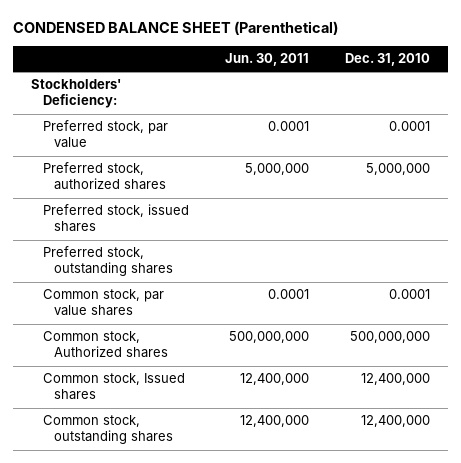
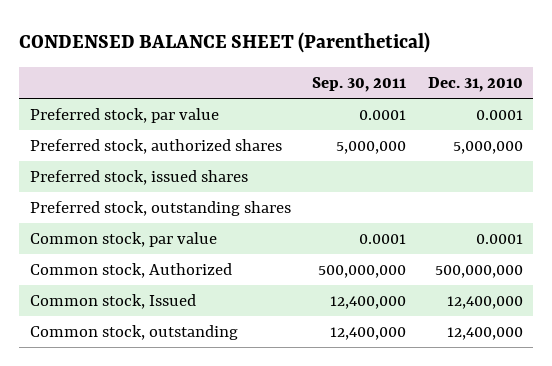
[224,53,309,67] Jun. 30, 2011 -> none
none -> [312,77,407,93] Sep. 30, 2011
[31,79,122,109] Stockholders' Deficiency: -> none
[42,289,164,317] Common stock, par value shares -> [29,231,217,247] Common stock, par value
[42,331,168,359] Common stock, Authorized shares -> [29,262,232,278] Common stock, Authorized
[42,373,185,401] Common stock, Issued shares -> [29,293,196,309] Common stock, Issued
[42,415,173,445] Common stock, outstanding shares -> [29,324,238,340] Common stock, outstanding

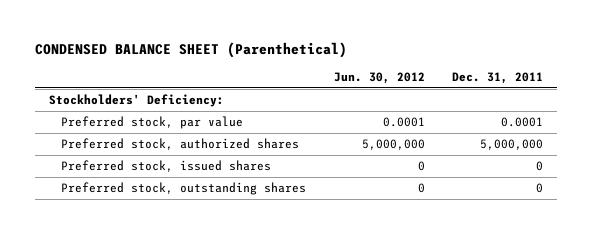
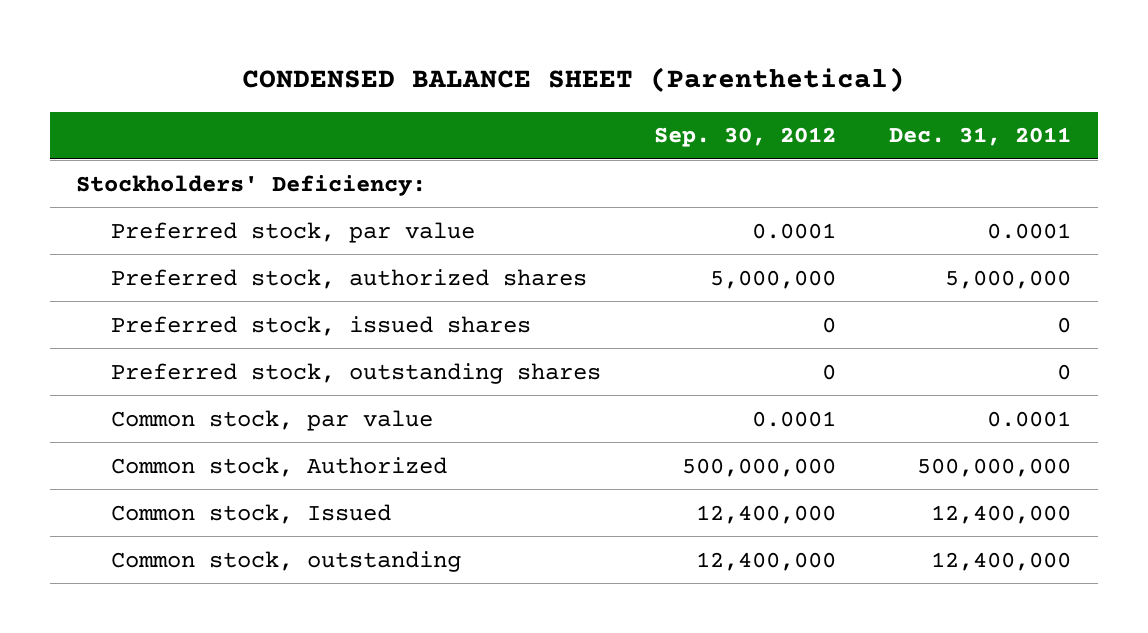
[333,72,425,85] Jun. 30, 2012 -> none
none -> [654,127,837,148] Sep. 30, 2012
none -> [111,409,434,431] Common stock, par value
none -> [111,456,448,477] Common stock, Authorized
none -> [111,503,392,524] Common stock, Issued
none -> [111,550,462,572] Common stock, outstanding

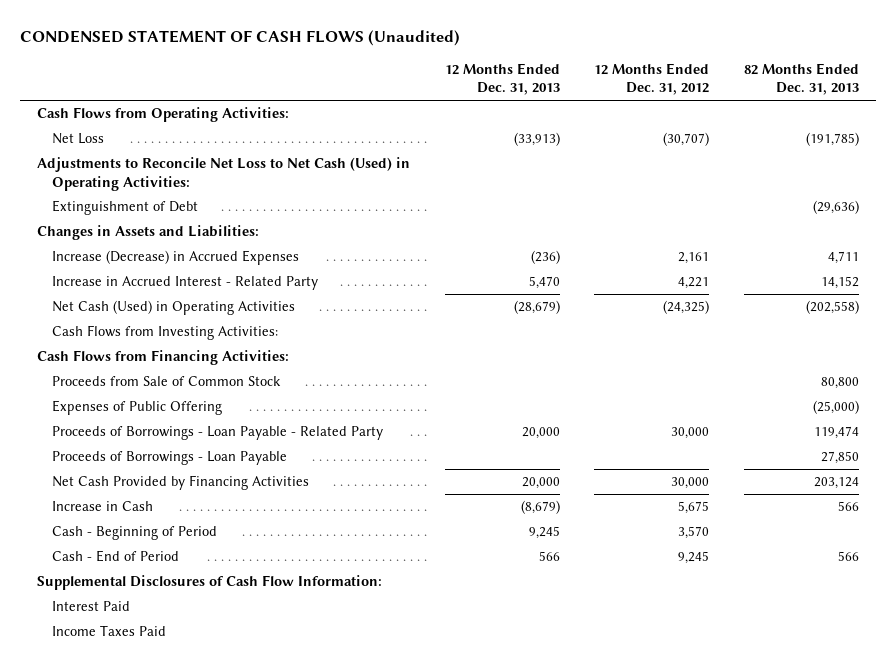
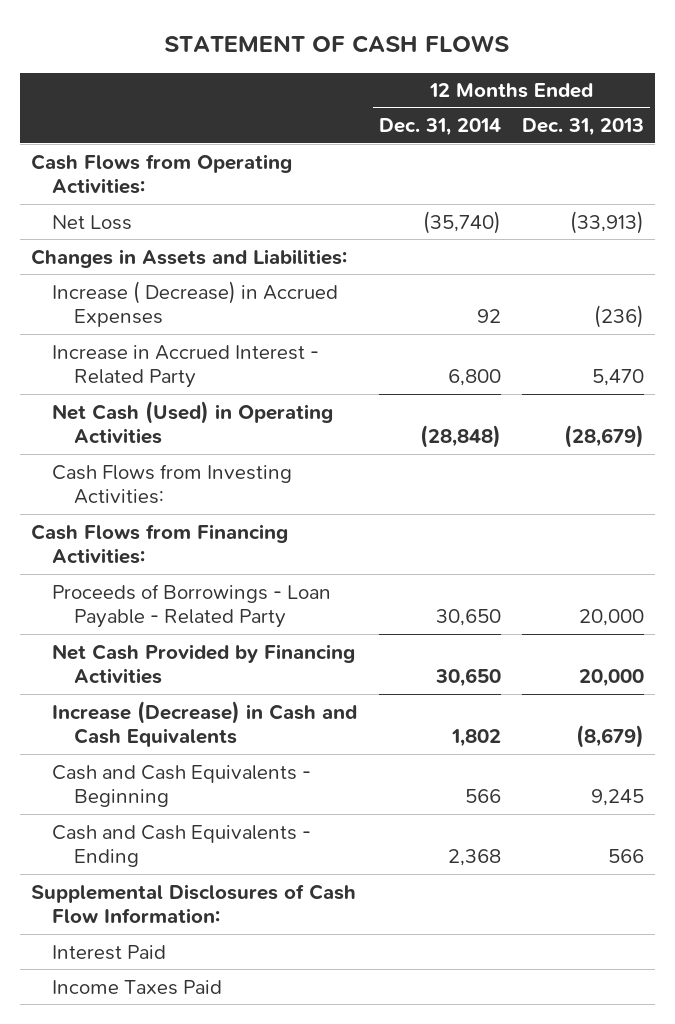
[19,30,460,47] CONDENSED STATEMENT OF CASH FLOWS (Unaudited) -> [164,34,510,53] STATEMENT OF CASH FLOWS
[594,62,710,96] 12 Months Ended Dec. 31, 2012 -> none
[743,62,859,96] 82 Months Ended Dec. 31, 2013 -> none
none -> [378,118,501,137] Dec. 31, 2014
[37,157,411,191] Adjustments to Reconcile Net Loss to Net Cash (Used) in Operating Activities: -> none
[52,200,199,216] Extinguishment of Debt -> none
[52,250,300,266] Increase (Decrease) in Accrued Expenses -> [52,280,339,328] Increase ( Decrease) in Accrued Expenses
[52,376,282,387] Proceeds from Sale of Common Stock -> none
[52,400,223,416] Expenses of Public Offering -> none
[52,451,288,466] Proceeds of Borrowings - Loan Payable -> none
[52,501,154,512] Increase in Cash -> [52,700,358,748] Increase (Decrease) in Cash and Cash Equivalents
[52,526,218,541] Cash - Beginning of Period -> [52,764,312,808] Cash and Cash Equivalents - Beginning
[52,550,180,563] Cash - End of Period -> [52,824,312,868] Cash and Cash Equivalents - Ending

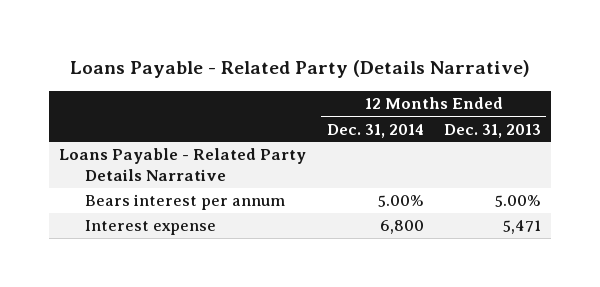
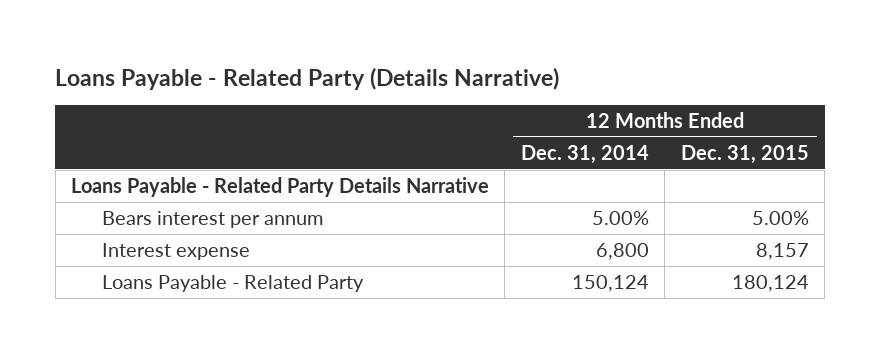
[444,123,542,138] Dec. 31, 2013 -> none
none -> [680,144,809,164] Dec. 31, 2015
none -> [101,274,364,292] Loans Payable - Related Party

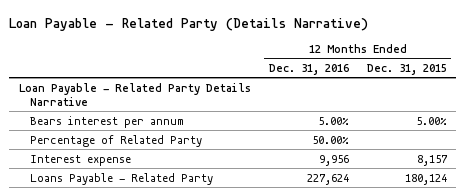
[55,66,560,90] Loans Payable - Related Party (Details Narrative) -> [9,17,369,31] Loan Payable - Related Party (Details Narrative)
[520,144,649,164] Dec. 31, 2014 -> none
none -> [268,63,349,75] Dec. 31, 2016
[70,176,489,197] Loans Payable - Related Party Details Narrative -> [18,82,251,106] Loan Payable - Related Party Details Narrative
none -> [30,134,203,147] Percentage of Related Party

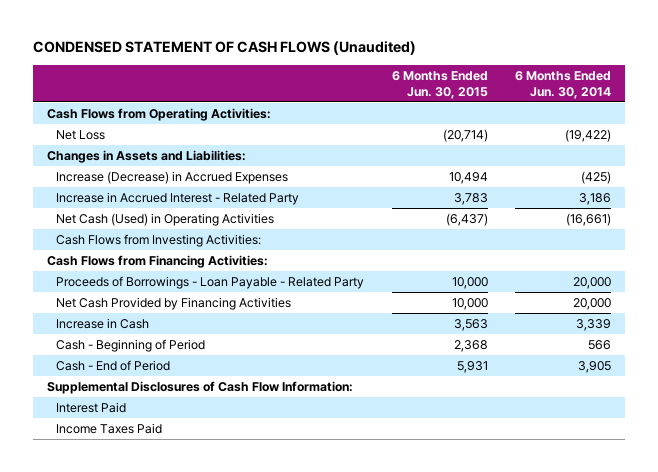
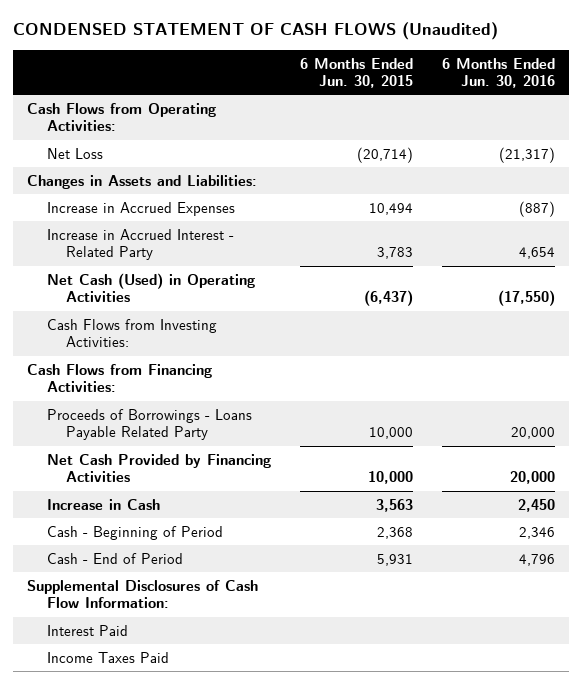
[514,70,611,99] 6 Months Ended Jun. 30, 2014 -> none
none -> [441,57,555,89] 6 Months Ended Jun. 30, 2016
[56,170,289,184] Increase (Decrease) in Accrued Expenses -> [46,201,235,216] Increase in Accrued Expenses
[56,275,365,289] Proceeds of Borrowings - Loan Payable - Related Party -> [46,408,252,441] Proceeds of Borrowings - Loans Payable Related Party

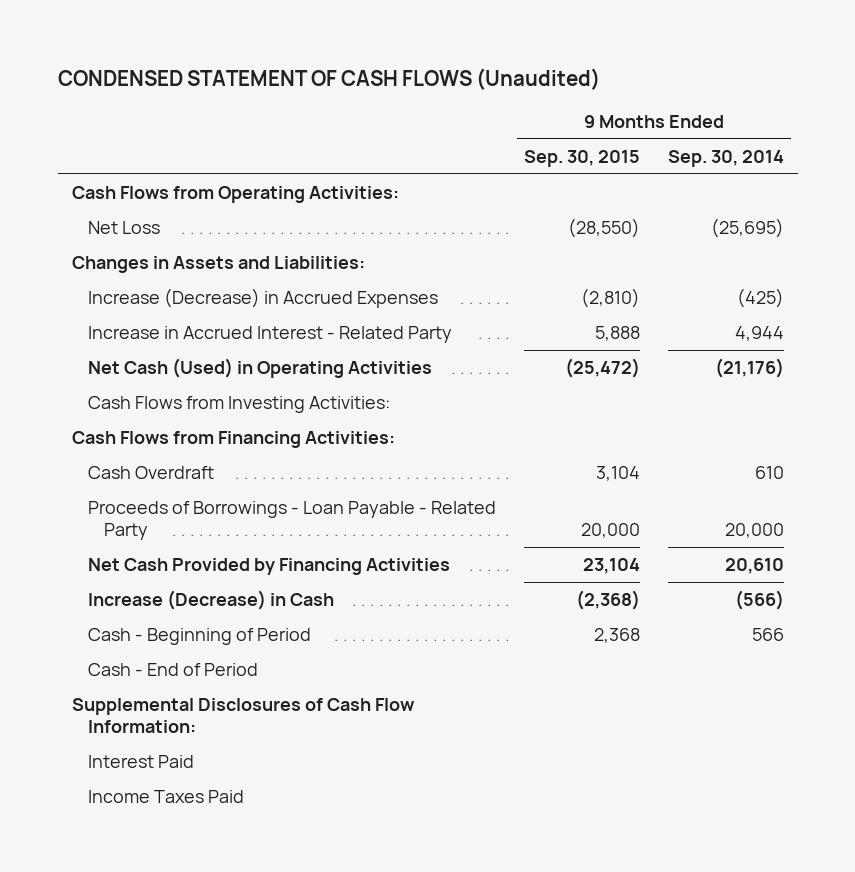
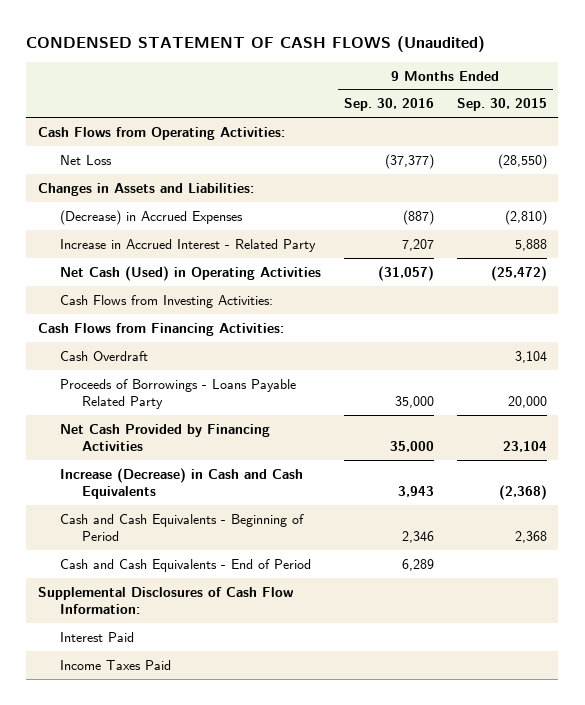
[667,149,784,167] Sep. 30, 2014 -> none
none -> [343,98,434,112] Sep. 30, 2016
[87,288,438,309] Increase (Decrease) in Accrued Expenses -> [59,209,243,225] (Decrease) in Accrued Expenses
[87,501,496,541] Proceeds of Borrowings - Loan Payable - Related Party -> [59,378,296,409] Proceeds of Borrowings - Loans Payable Related Party
[87,590,334,611] Increase (Decrease) in Cash -> [59,467,303,499] Increase (Decrease) in Cash and Cash Equivalents
[87,628,311,646] Cash - Beginning of Period -> [59,513,304,541] Cash and Cash Equivalents - Beginning of Period
[87,663,258,677] Cash - End of Period -> [59,558,311,572] Cash and Cash Equivalents - End of Period

